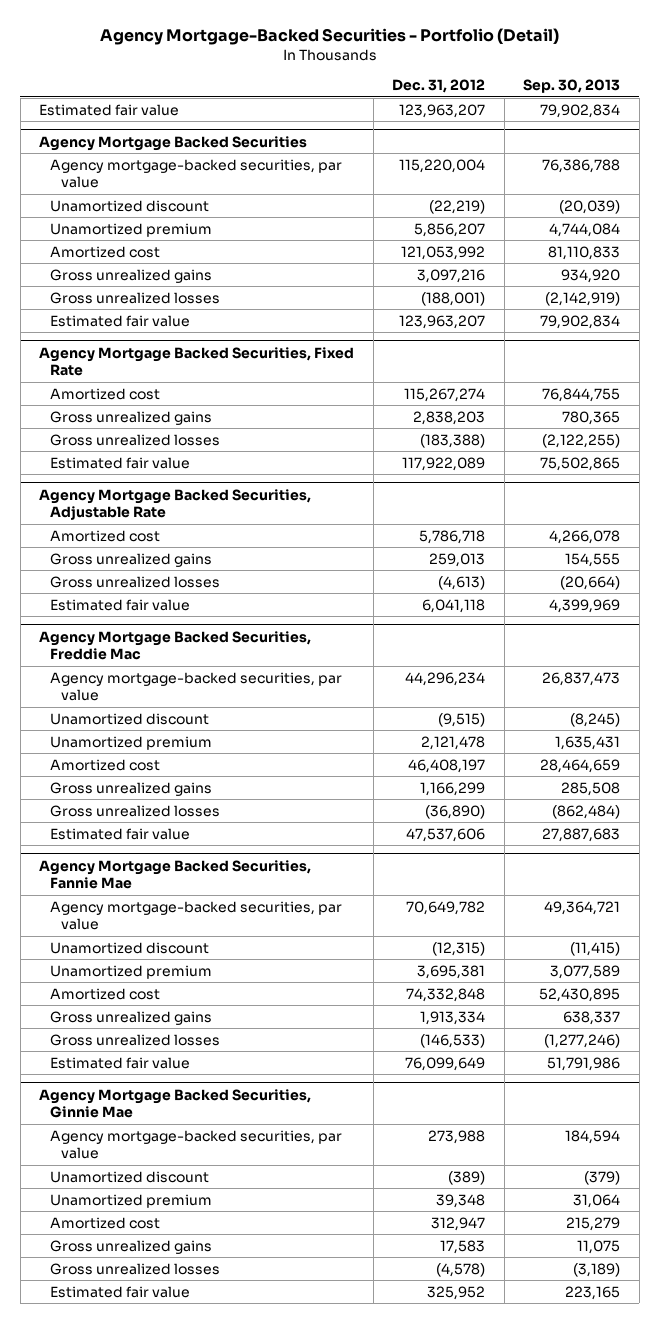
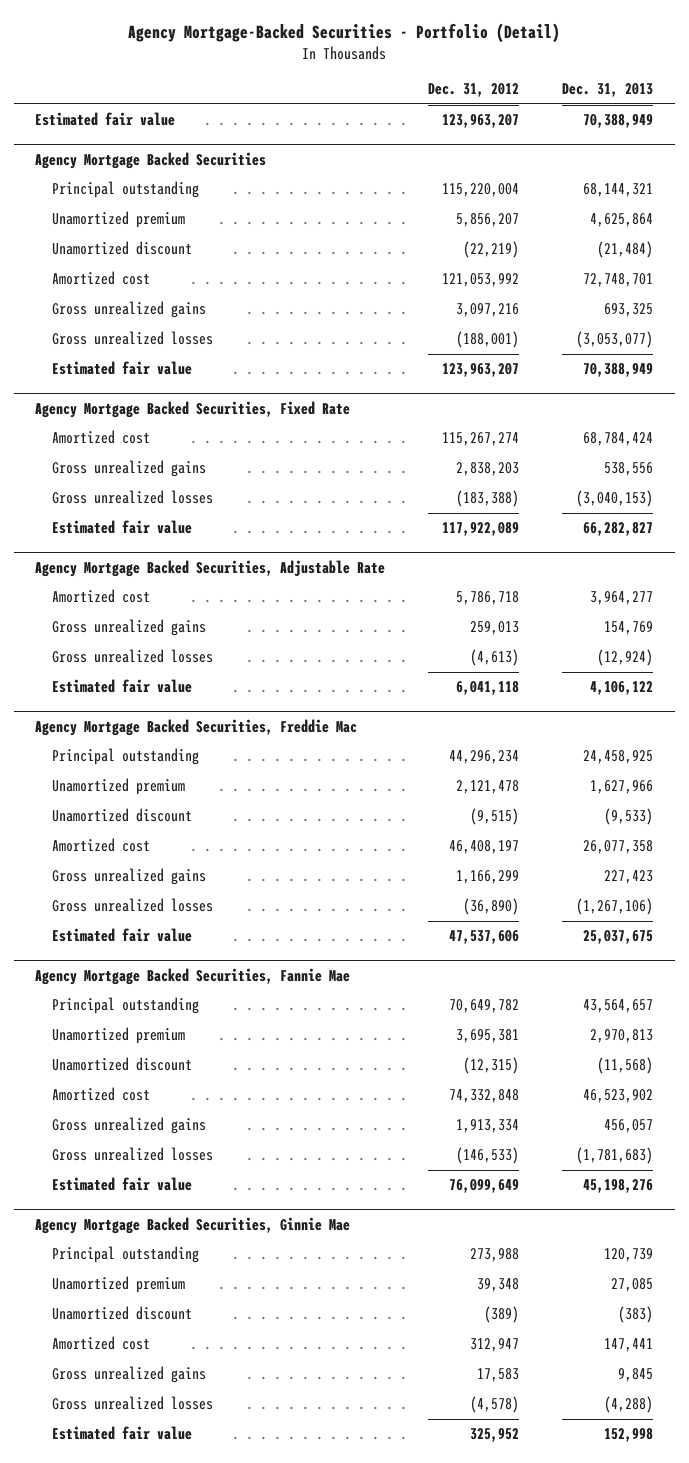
[523,79,621,94] Sep. 30, 2013 -> none
none -> [562,83,654,98] Dec. 31, 2013
[50,158,343,189] Agency mortgage-backed securities, par value -> [52,181,200,199] Principal outstanding
[50,199,210,212] Unamortized discount -> [52,241,193,256] Unamortized discount
[50,671,343,702] Agency mortgage-backed securities, par value -> [52,748,200,766] Principal outstanding
[50,712,210,725] Unamortized discount -> [52,808,193,823] Unamortized discount
[50,900,343,931] Agency mortgage-backed securities, par value -> [52,997,200,1015] Principal outstanding
[50,941,210,954] Unamortized discount -> [52,1057,193,1072] Unamortized discount
[50,1129,343,1160] Agency mortgage-backed securities, par value -> [52,1246,200,1264] Principal outstanding
[50,1170,210,1183] Unamortized discount -> [52,1306,193,1321] Unamortized discount

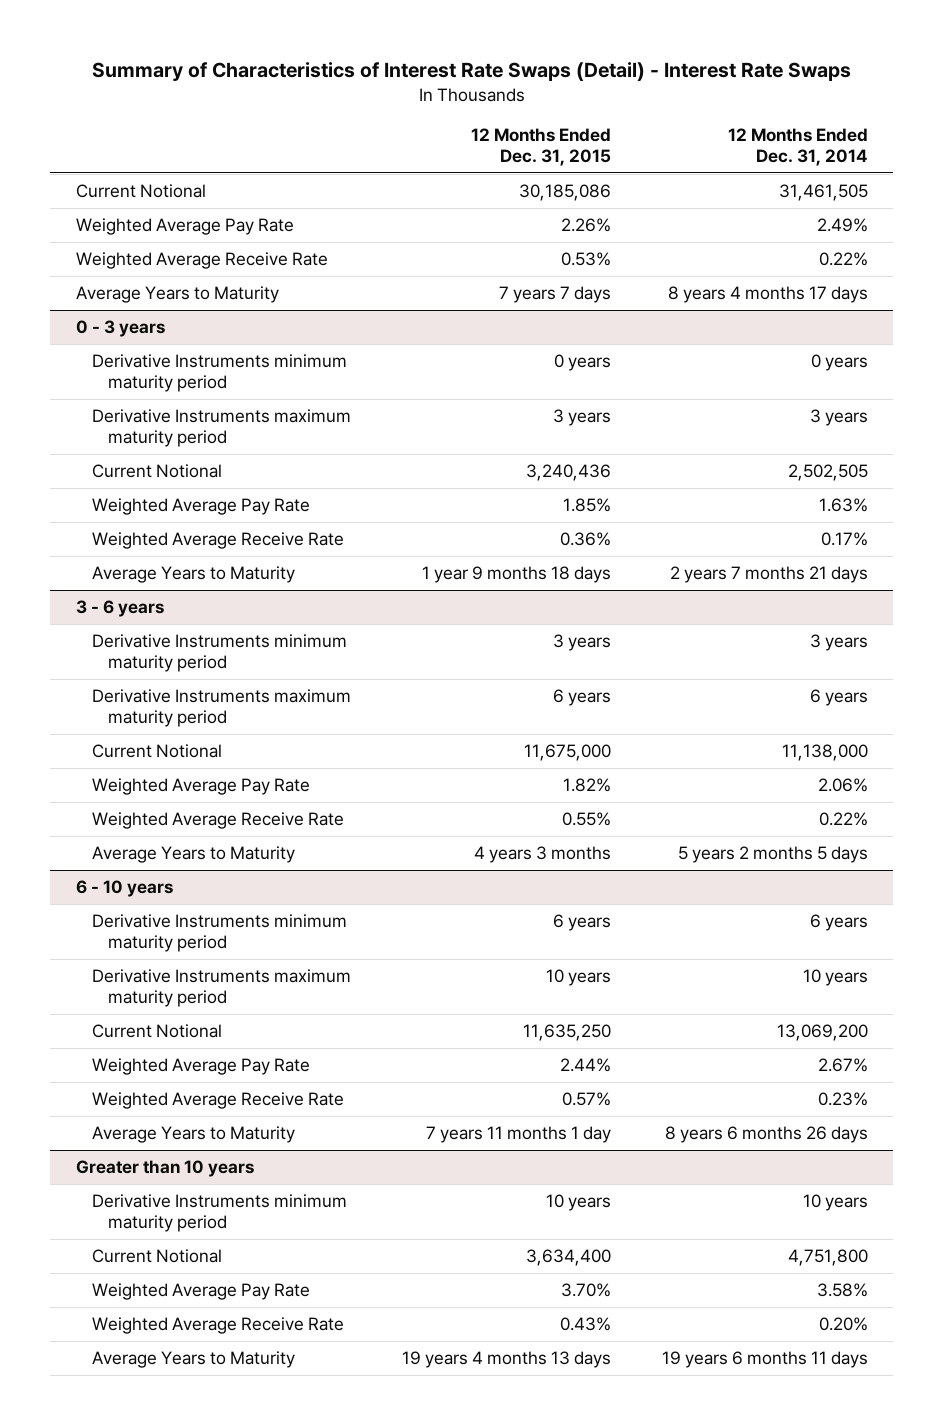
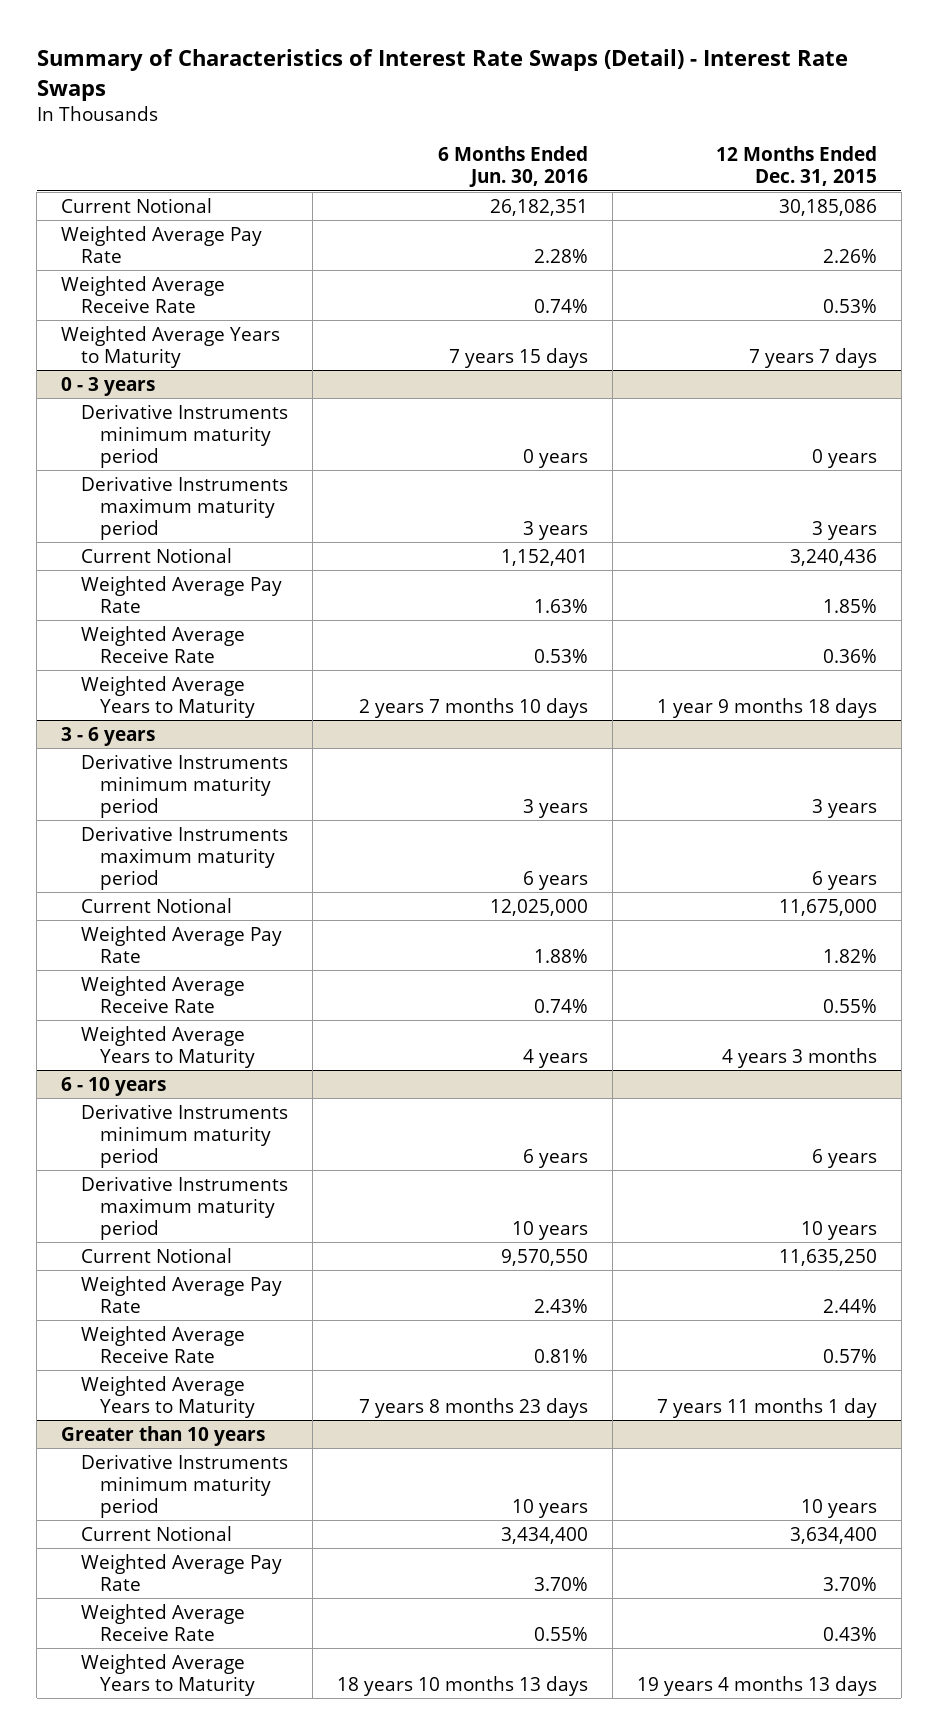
[727,128,868,166] 12 Months Ended Dec. 31, 2014 -> none
none -> [437,146,588,187] 6 Months Ended Jun. 30, 2016
[75,286,279,304] Average Years to Maturity -> [61,325,281,368] Weighted Average Years to Maturity
[91,566,295,584] Average Years to Maturity -> [80,675,255,718] Weighted Average Years to Maturity
[91,846,295,864] Average Years to Maturity -> [80,1025,255,1068] Weighted Average Years to Maturity
[91,1126,295,1144] Average Years to Maturity -> [80,1375,255,1418] Weighted Average Years to Maturity
[91,1351,295,1369] Average Years to Maturity -> [80,1653,255,1696] Weighted Average Years to Maturity

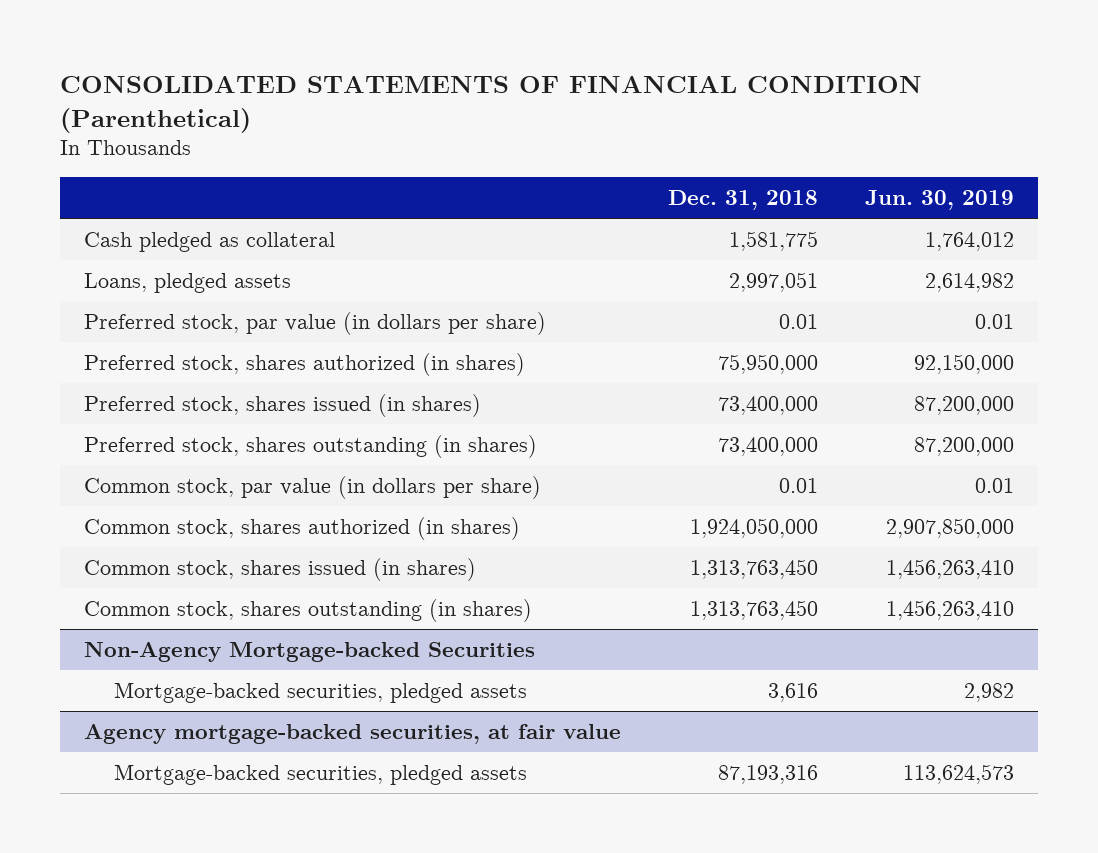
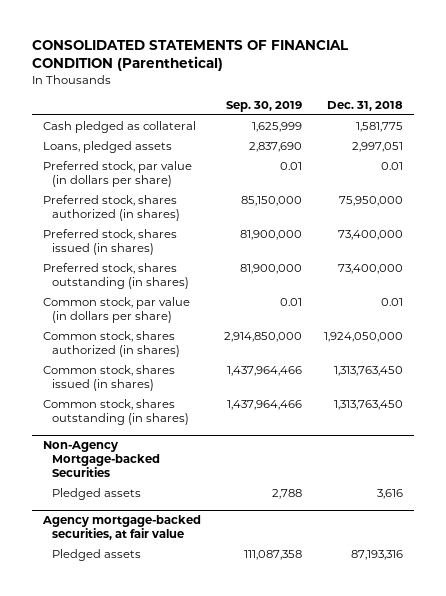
[865,189,1015,210] Jun. 30, 2019 -> none
none -> [225,101,302,113] Sep. 30, 2019
[113,681,527,703] Mortgage-backed securities, pledged assets -> [51,487,141,500] Pledged assets
[113,763,527,785] Mortgage-backed securities, pledged assets -> [51,548,141,561] Pledged assets

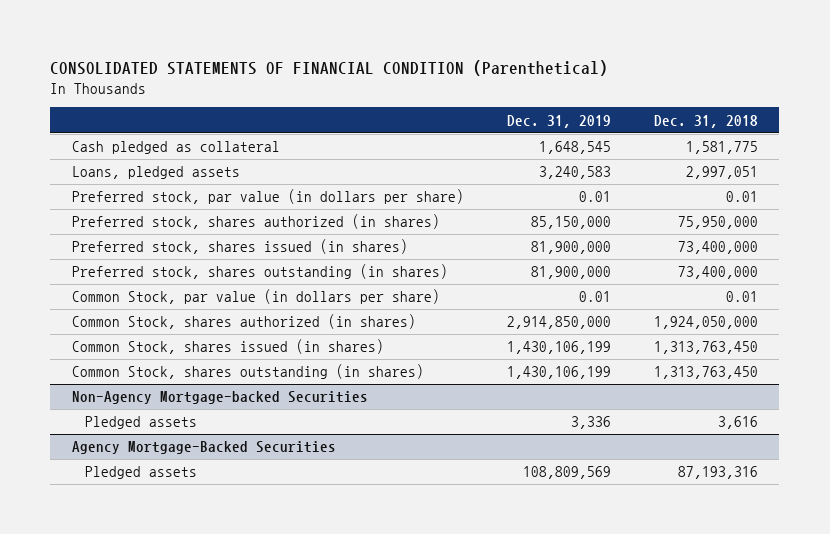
[225,101,302,113] Sep. 30, 2019 -> none
none -> [506,114,611,128] Dec. 31, 2019
[43,296,191,324] Common stock, par value (in dollars per share) -> [71,289,440,305] Common Stock, par value (in dollars per share)
[43,330,180,358] Common stock, shares authorized (in shares) -> [71,314,416,330] Common Stock, shares authorized (in shares)
[43,364,176,392] Common stock, shares issued (in shares) -> [71,339,384,355] Common Stock, shares issued (in shares)
[43,398,189,426] Common stock, shares outstanding (in shares) -> [71,364,424,380] Common Stock, shares outstanding (in shares)
[42,515,202,541] Agency mortgage-backed securities, at fair value -> [71,441,336,455] Agency Mortgage-Backed Securities

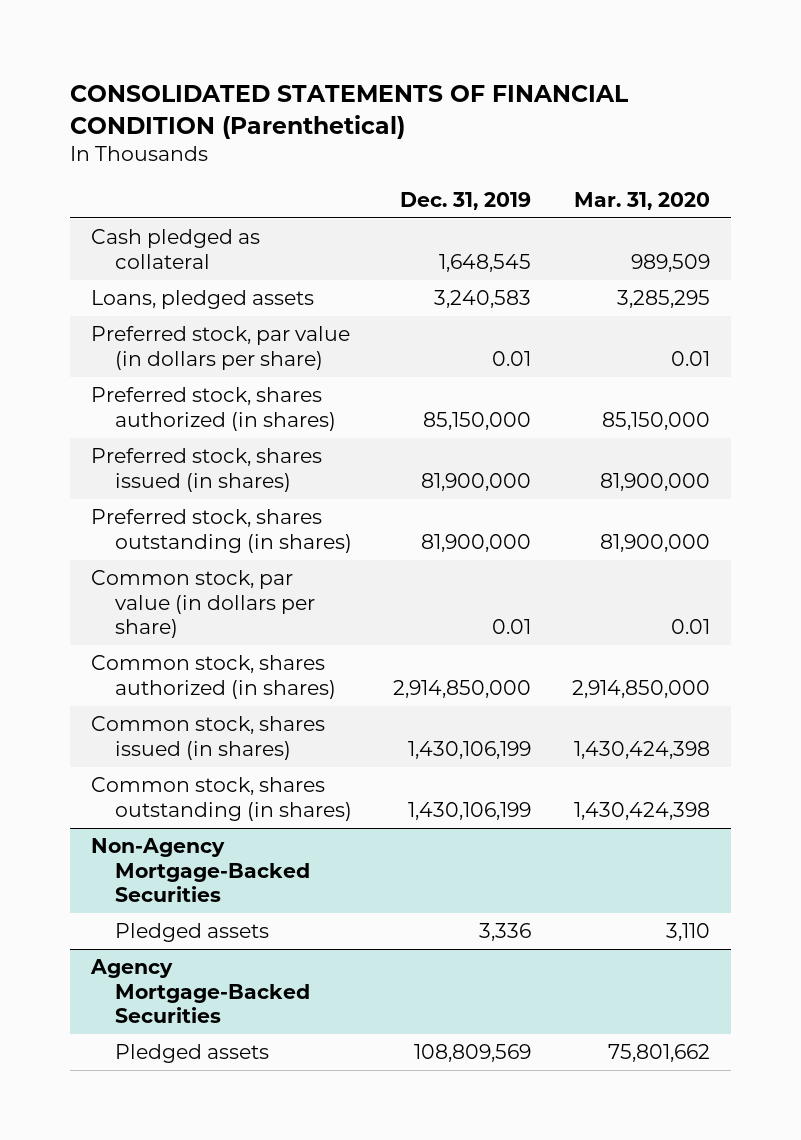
[653,114,758,128] Dec. 31, 2018 -> none
none -> [574,191,711,210] Mar. 31, 2020
[71,289,440,305] Common Stock, par value (in dollars per share) -> [90,570,315,639] Common stock, par value (in dollars per share)
[71,314,416,330] Common Stock, shares authorized (in shares) -> [90,655,336,699] Common stock, shares authorized (in shares)
[71,339,384,355] Common Stock, shares issued (in shares) -> [90,716,325,760] Common stock, shares issued (in shares)
[71,364,424,380] Common Stock, shares outstanding (in shares) -> [90,777,352,821] Common stock, shares outstanding (in shares)
[71,391,368,405] Non-Agency Mortgage-backed Securities -> [90,838,310,903] Non-Agency Mortgage-Backed Securities

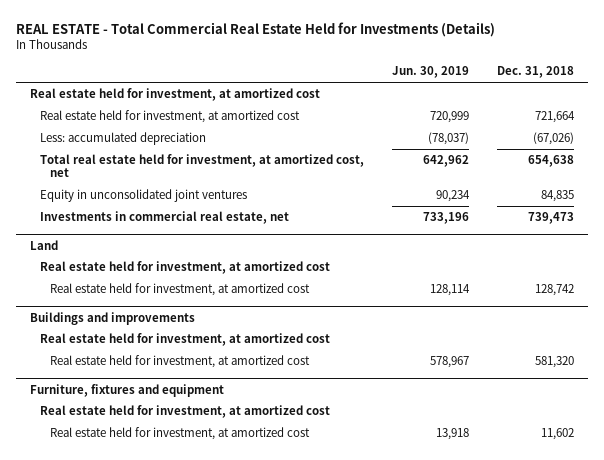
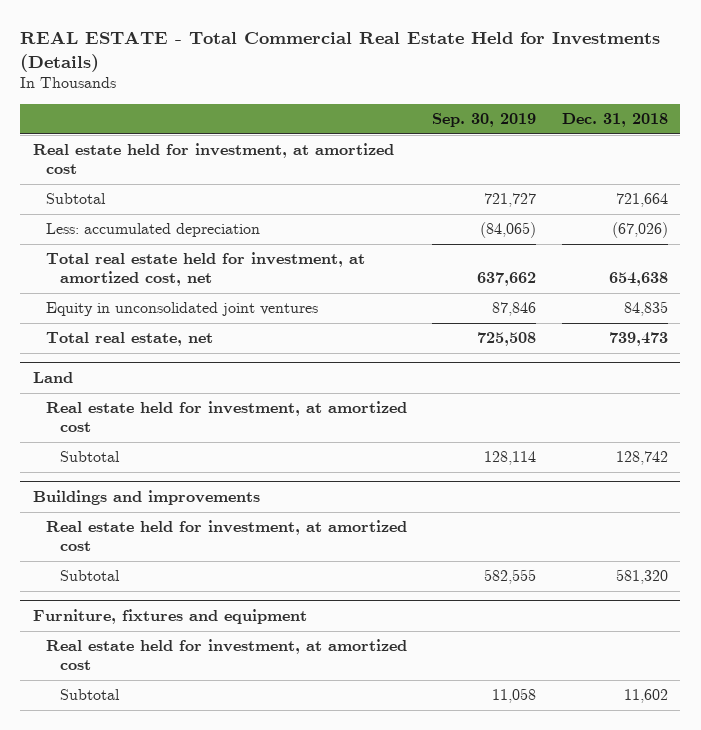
[391,66,469,79] Jun. 30, 2019 -> none
none -> [432,112,537,127] Sep. 30, 2019
[39,109,300,123] Real estate held for investment, at amortized cost -> [46,193,107,205] Subtotal
[39,210,289,224] Investments in commercial real estate, net -> [46,332,214,347] Total real estate, net
[49,282,310,296] Real estate held for investment, at amortized cost -> [59,451,120,463] Subtotal
[49,354,310,368] Real estate held for investment, at amortized cost -> [59,570,120,582] Subtotal
[49,426,310,440] Real estate held for investment, at amortized cost -> [59,689,120,701] Subtotal

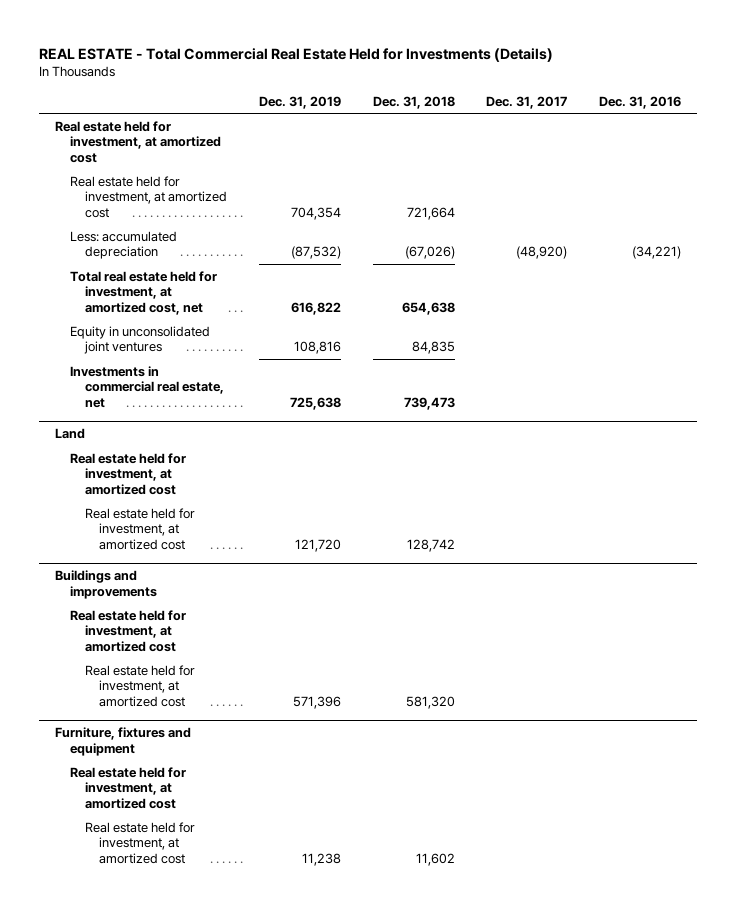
[432,112,537,127] Sep. 30, 2019 -> none
none -> [258,95,341,109] Dec. 31, 2019
none -> [486,95,568,109] Dec. 31, 2017
none -> [599,95,682,109] Dec. 31, 2016
[46,193,107,205] Subtotal -> [69,175,227,218] Real estate held for investment, at amortized cost
[46,332,214,347] Total real estate, net -> [69,365,224,408] Investments in commercial real estate, net
[59,451,120,463] Subtotal -> [84,507,195,550] Real estate held for investment, at amortized cost
[59,570,120,582] Subtotal -> [84,664,195,707] Real estate held for investment, at amortized cost
[59,689,120,701] Subtotal -> [84,821,195,864] Real estate held for investment, at amortized cost

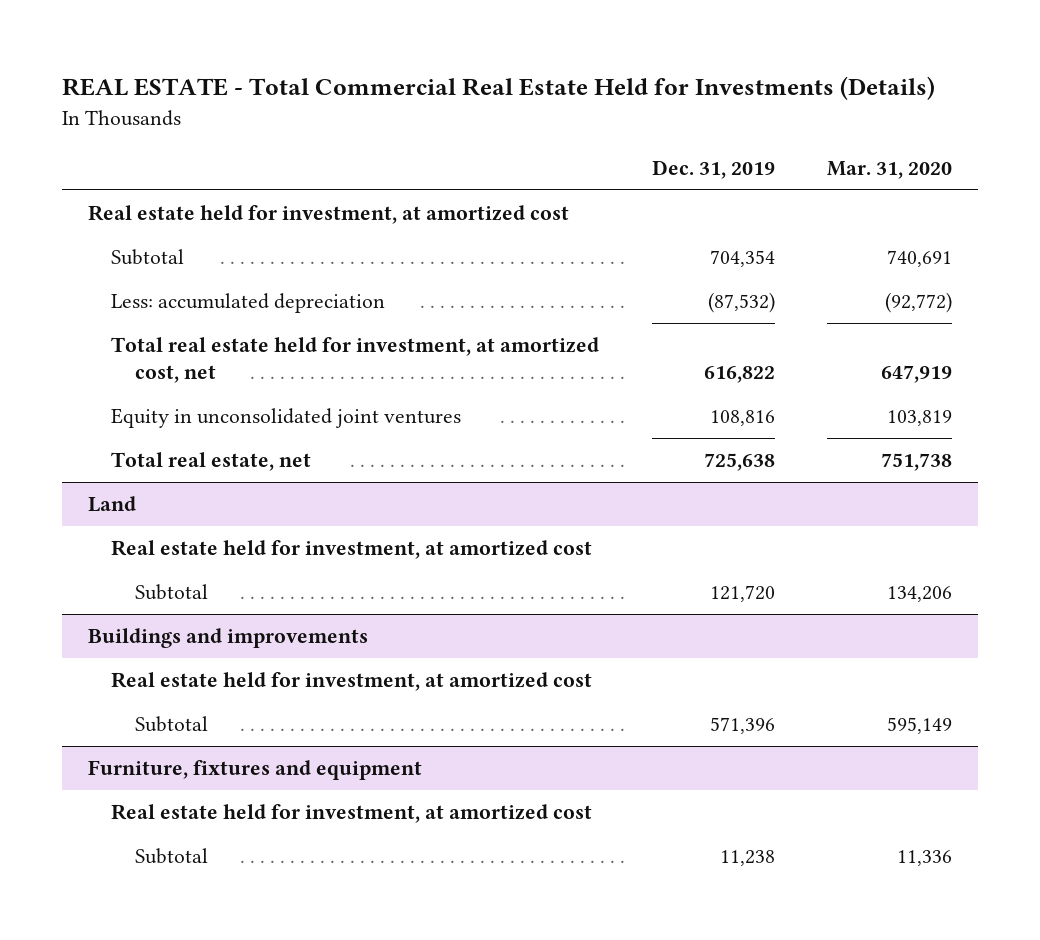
[372,95,455,109] Dec. 31, 2018 -> none
[486,95,568,109] Dec. 31, 2017 -> none
[599,95,682,109] Dec. 31, 2016 -> none
none -> [827,160,953,179] Mar. 31, 2020
[69,175,227,218] Real estate held for investment, at amortized cost -> [111,248,185,265] Subtotal
[69,365,224,408] Investments in commercial real estate, net -> [111,451,312,471] Total real estate, net
[84,507,195,550] Real estate held for investment, at amortized cost -> [134,583,208,600] Subtotal
[84,664,195,707] Real estate held for investment, at amortized cost -> [134,715,208,732] Subtotal
[84,821,195,864] Real estate held for investment, at amortized cost -> [134,847,208,864] Subtotal

